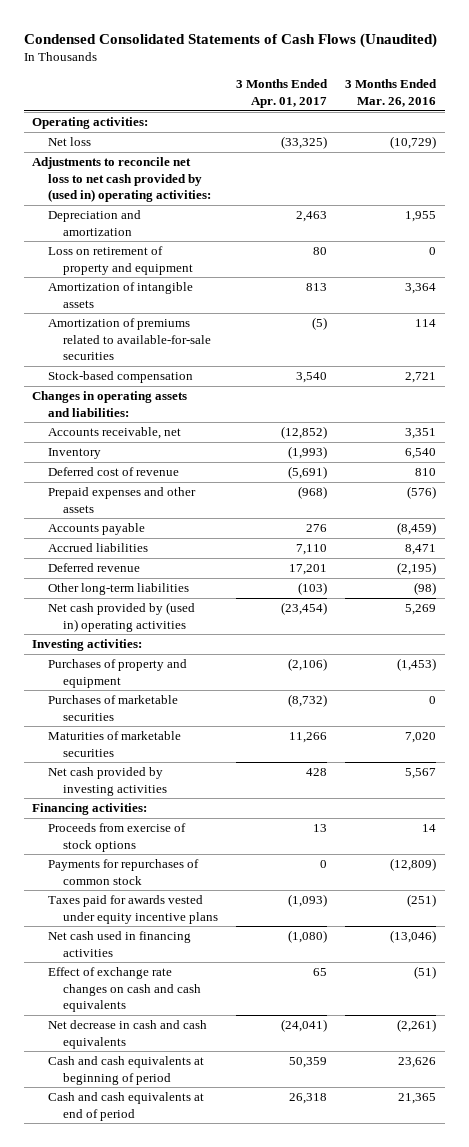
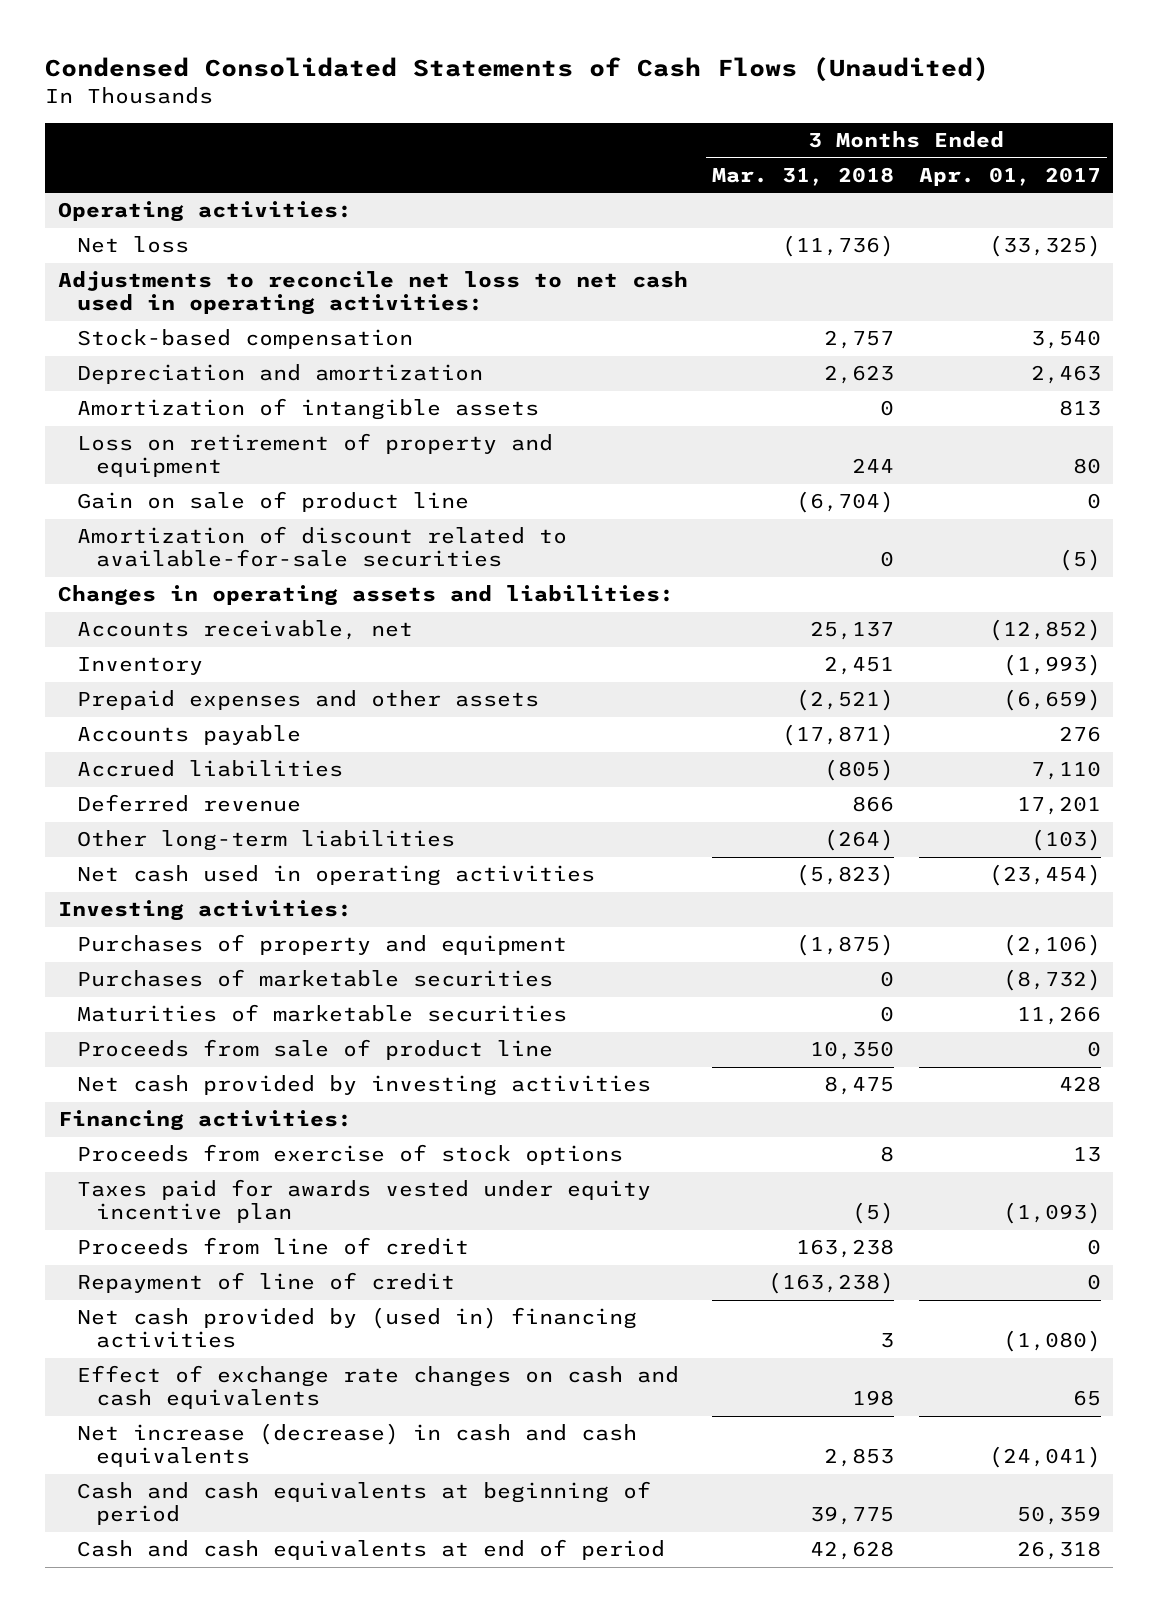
[345,79,438,107] 3 Months Ended Mar. 26, 2016 -> none
none -> [712,166,895,186] Mar. 31, 2018
[32,157,211,203] Adjustments to reconcile net loss to net cash provided by (used in) operating activities: -> [57,271,688,316] Adjustments to reconcile net loss to net cash used in operating activities:
[47,371,193,384] Stock-based compensation -> [76,329,413,350] Stock-based compensation
[47,246,194,275] Loss on retirement of property and equipment -> [76,433,553,478] Loss on retirement of property and equipment
none -> [76,491,469,513] Gain on sale of product line
[47,318,212,361] Amortization of premiums related to available-for-sale securities -> [76,526,567,568] Amortization of discount related to available-for-sale securities
[47,467,179,477] Deferred cost of revenue -> none
[298,486,328,500] (968) -> [1002,689,1101,712] (6,659)
[47,602,195,632] Net cash provided by (used in) operating activities -> [76,865,595,887] Net cash used in operating activities
none -> [76,1039,553,1061] Proceeds from sale of product line
[47,859,199,885] Payments for repurchases of common stock -> none
[47,895,219,924] Taxes paid for awards vested under equity incentive plans -> [76,1179,651,1224] Taxes paid for awards vested under equity incentive plan
none -> [76,1237,469,1256] Proceeds from line of credit
none -> [76,1272,455,1294] Repayment of line of credit
[47,931,191,957] Net cash used in financing activities -> [76,1307,637,1349] Net cash provided by (used in) financing activities
[47,1020,207,1049] Net decrease in cash and cash equivalents -> [76,1423,637,1468] Net increase (decrease) in cash and cash equivalents

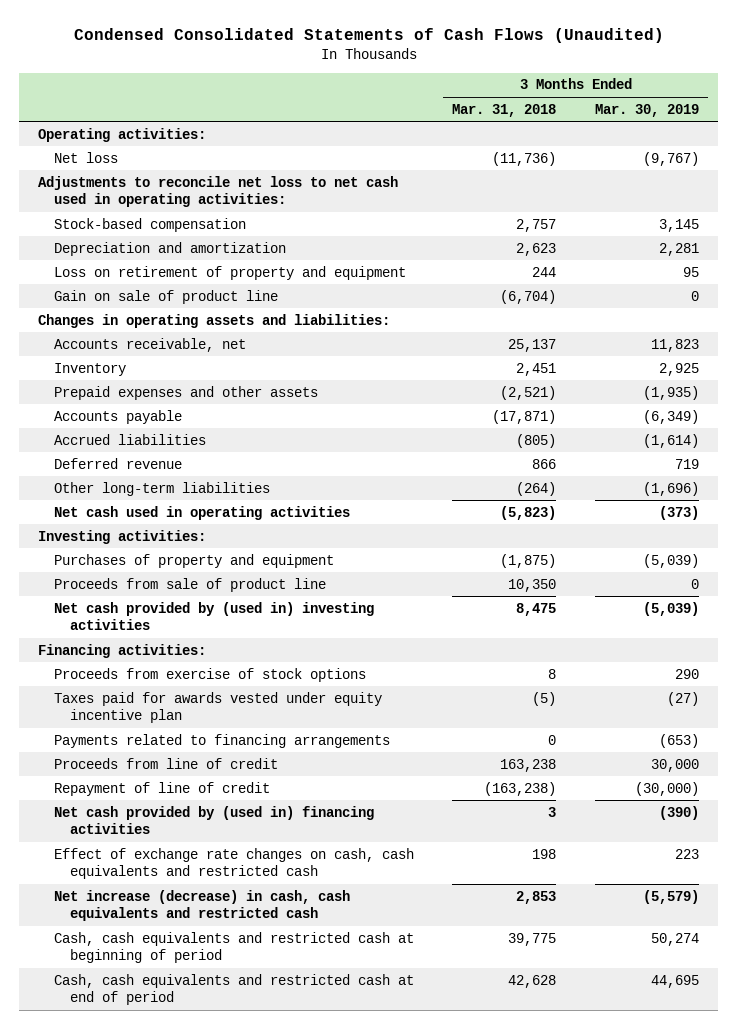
[918,166,1101,186] Apr. 01, 2017 -> none
none -> [594,103,699,117] Mar. 30, 2019
[76,398,539,421] Amortization of intangible assets -> none
[76,526,567,568] Amortization of discount related to available-for-sale securities -> none
[76,969,553,988] Purchases of marketable securities -> none
[76,1004,567,1023] Maturities of marketable securities -> none
[76,1075,651,1097] Net cash provided by investing activities -> [54,601,375,631] Net cash provided by (used in) investing activities
none -> [54,733,391,748] Payments related to financing arrangements
[76,1365,679,1410] Effect of exchange rate changes on cash and cash equivalents -> [54,847,415,880] Effect of exchange rate changes on cash, cash equivalents and restricted cash
[76,1423,637,1468] Net increase (decrease) in cash and cash equivalents -> [54,889,351,922] Net increase (decrease) in cash, cash equivalents and restricted cash
[76,1481,651,1526] Cash and cash equivalents at beginning of period -> [54,931,415,964] Cash, cash equivalents and restricted cash at beginning of period
[76,1539,665,1561] Cash and cash equivalents at end of period -> [54,973,415,1006] Cash, cash equivalents and restricted cash at end of period

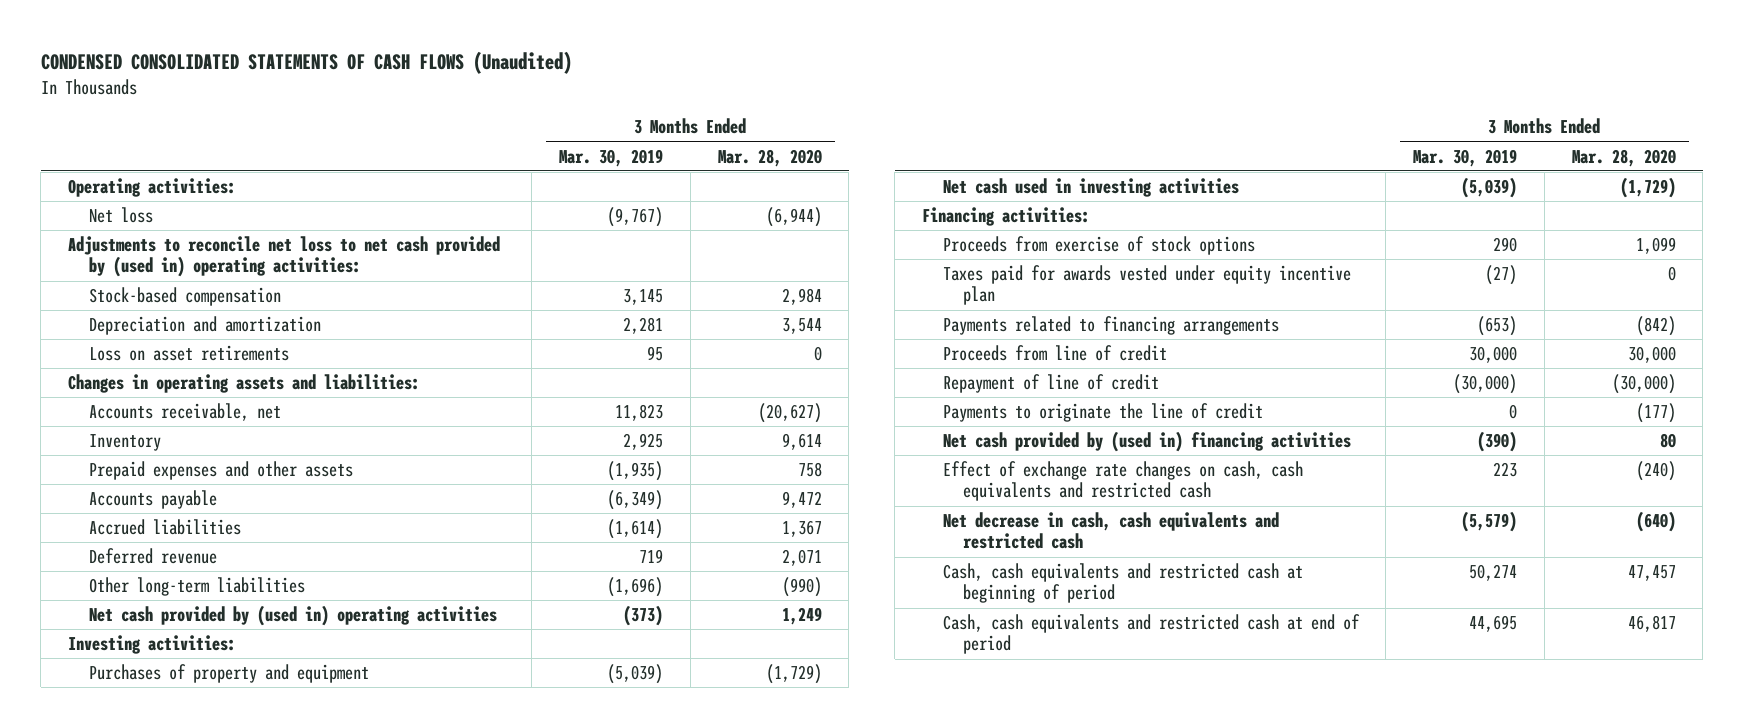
[73,28,664,44] Condensed Consolidated Statements of Cash Flows (Unaudited) -> [40,51,572,75] CONDENSED CONSOLIDATED STATEMENTS OF CASH FLOWS (Unaudited)
[452,103,557,117] Mar. 31, 2018 -> none
none -> [717,148,822,167] Mar. 28, 2020
[38,175,399,208] Adjustments to reconcile net loss to net cash used in operating activities: -> [67,236,500,278] Adjustments to reconcile net loss to net cash provided by (used in) operating activities:
[54,289,279,304] Gain on sale of product line -> none
[54,265,407,280] Loss on retirement of property and equipment -> [88,345,289,362] Loss on asset retirements
[54,505,351,520] Net cash used in operating activities -> [88,605,497,627] Net cash provided by (used in) operating activities
[54,577,327,592] Proceeds from sale of product line -> none
[54,601,375,631] Net cash provided by (used in) investing activities -> [942,178,1239,198] Net cash used in investing activities
none -> [942,403,1263,423] Payments to originate the line of credit
[54,889,351,922] Net increase (decrease) in cash, cash equivalents and restricted cash -> [942,512,1279,550] Net decrease in cash, cash equivalents and restricted cash

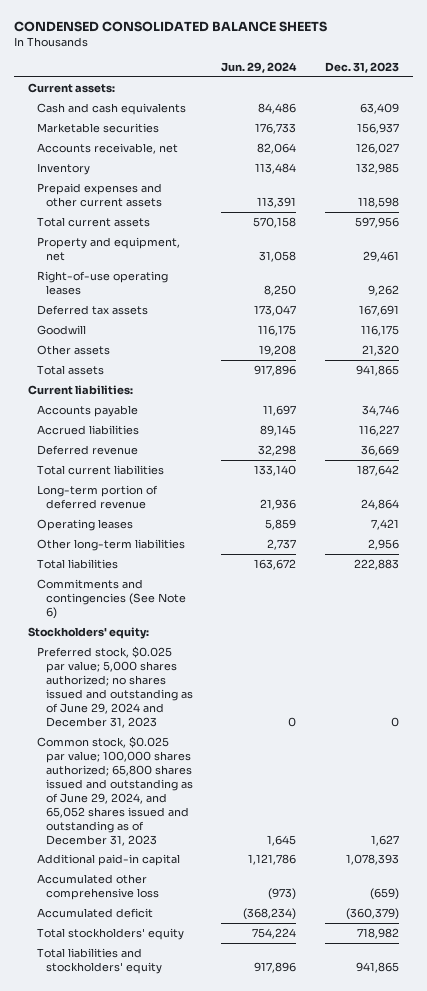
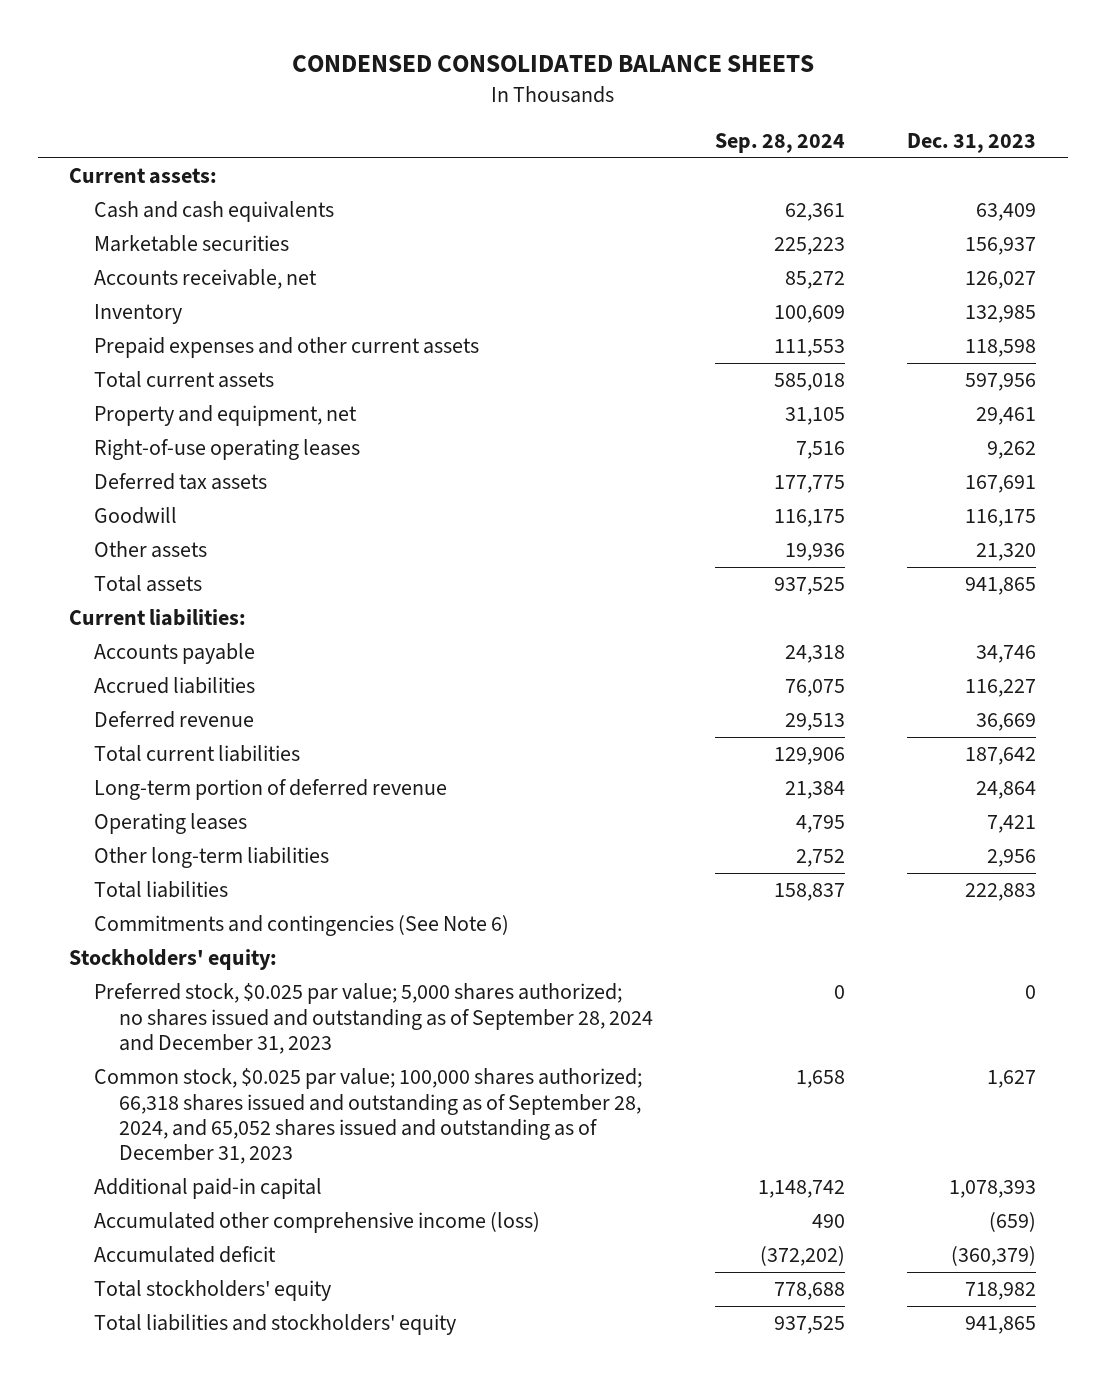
[221,61,298,73] Jun. 29, 2024 -> none
none -> [715,132,846,153] Sep. 28, 2024
[36,645,193,728] Preferred stock, $0.025 par value; 5,000 shares authorized; no shares issued and outstanding as of June 29, 2024 and December 31, 2023 -> [94,983,654,1055] Preferred stock, $0.025 par value; 5,000 shares authorized; no shares issued and outstanding as of September 28, 2024 and December 31, 2023
[36,735,193,846] Common stock, $0.025 par value; 100,000 shares authorized; 65,800 shares issued and outstanding as of June 29, 2024, and 65,052 shares issued and outstanding as of December 31, 2023 -> [94,1068,643,1165] Common stock, $0.025 par value; 100,000 shares authorized; 66,318 shares issued and outstanding as of September 28, 2024, and 65,052 shares issued and outstanding as of December 31, 2023
[36,873,159,900] Accumulated other comprehensive loss -> [94,1212,541,1234] Accumulated other comprehensive income (loss)

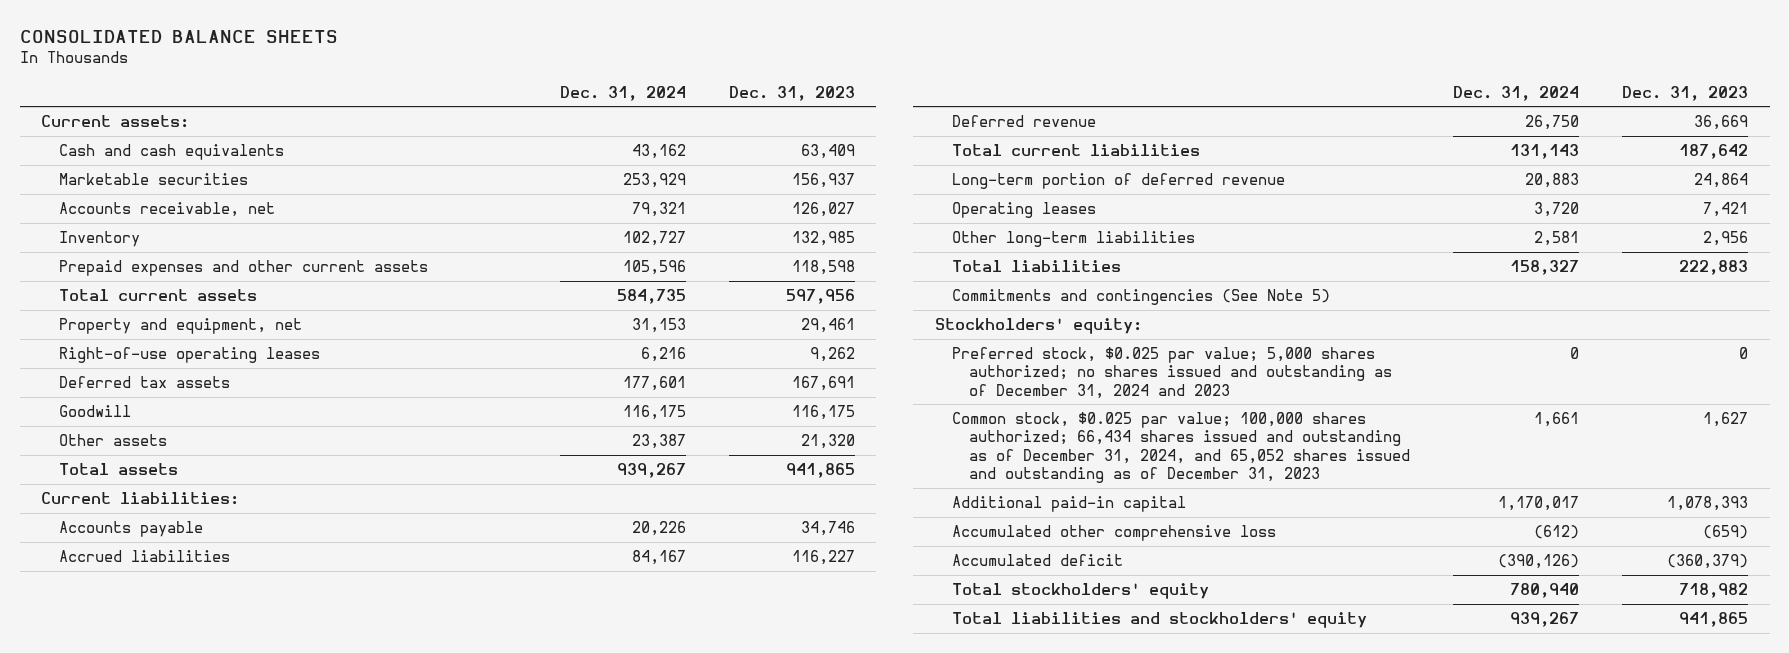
[291,54,814,72] CONDENSED CONSOLIDATED BALANCE SHEETS -> [19,29,338,43] CONSOLIDATED BALANCE SHEETS
[715,132,846,153] Sep. 28, 2024 -> none
none -> [559,85,686,101] Dec. 31, 2024
[94,915,510,937] Commitments and contingencies (See Note 6) -> [951,289,1330,306] Commitments and contingencies (See Note 5)
[94,983,654,1055] Preferred stock, $0.025 par value; 5,000 shares authorized; no shares issued and outstanding as of September 28, 2024 and December 31, 2023 -> [951,347,1393,399] Preferred stock, $0.025 par value; 5,000 shares authorized; no shares issued and outstanding as of December 31, 2024 and 2023
[94,1068,643,1165] Common stock, $0.025 par value; 100,000 shares authorized; 66,318 shares issued and outstanding as of September 28, 2024, and 65,052 shares issued and outstanding as of December 31, 2023 -> [951,412,1411,483] Common stock, $0.025 par value; 100,000 shares authorized; 66,434 shares issued and outstanding as of December 31, 2024, and 65,052 shares issued and outstanding as of December 31, 2023
[94,1212,541,1234] Accumulated other comprehensive income (loss) -> [951,525,1276,542] Accumulated other comprehensive loss

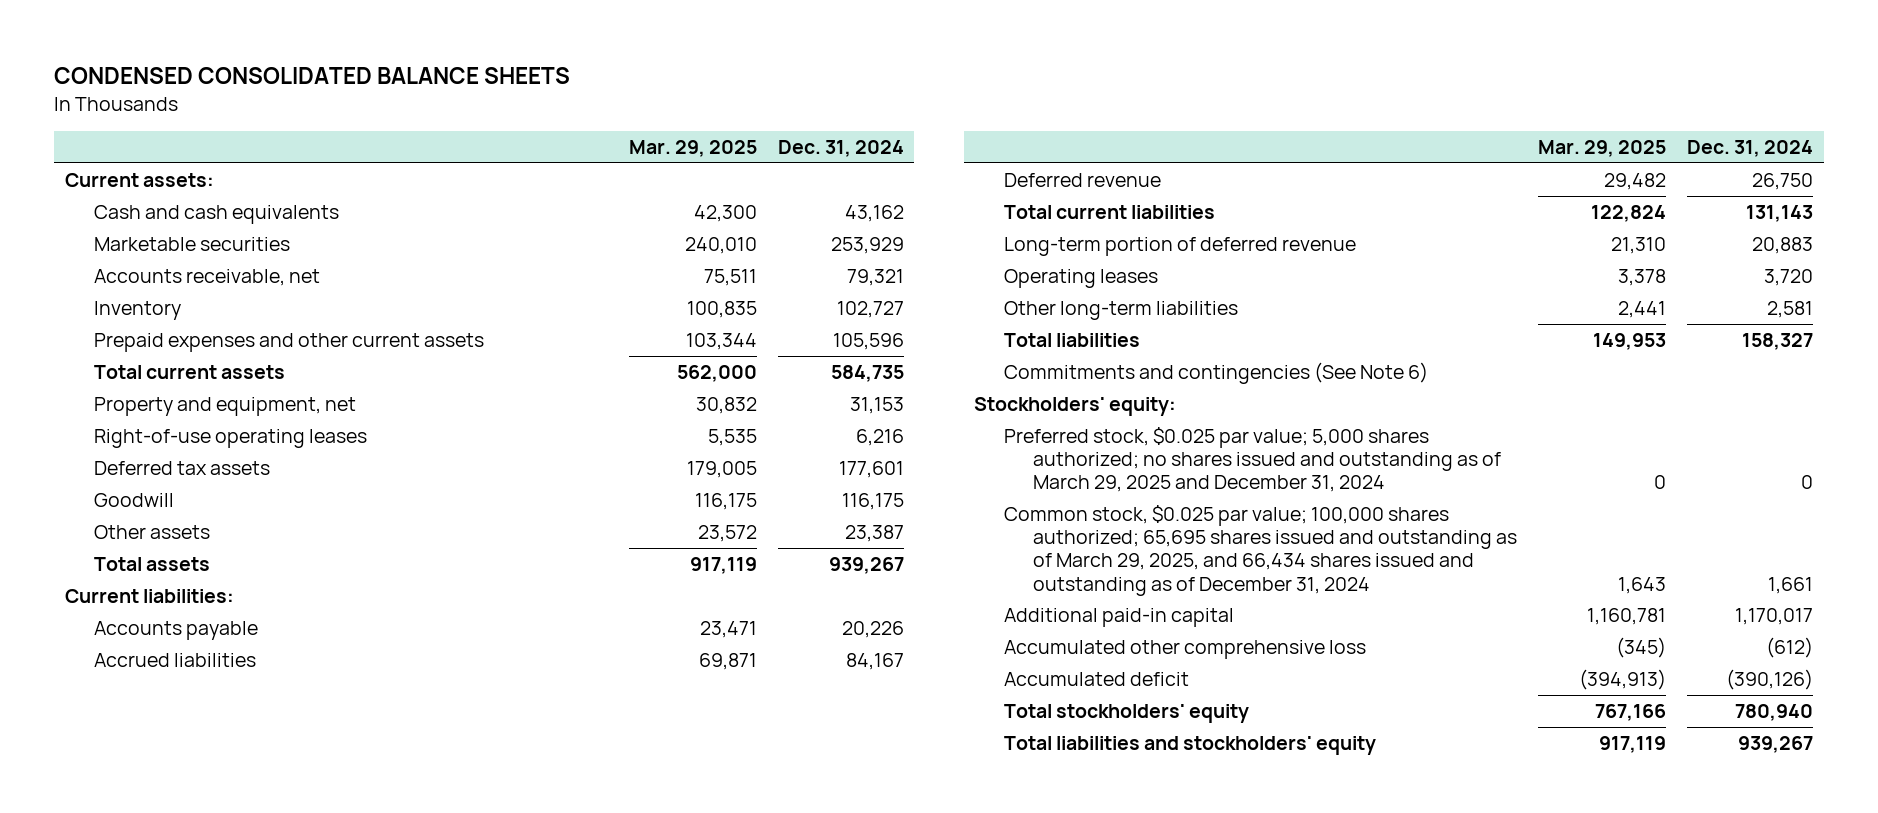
[19,29,338,43] CONSOLIDATED BALANCE SHEETS -> [53,67,570,85] CONDENSED CONSOLIDATED BALANCE SHEETS
[728,85,855,101] Dec. 31, 2023 -> none
none -> [628,139,757,157] Mar. 29, 2025
[951,289,1330,306] Commitments and contingencies (See Note 5) -> [1003,362,1428,385] Commitments and contingencies (See Note 6)
[951,347,1393,399] Preferred stock, $0.025 par value; 5,000 shares authorized; no shares issued and outstanding as of December 31, 2024 and 2023 -> [1003,427,1502,493] Preferred stock, $0.025 par value; 5,000 shares authorized; no shares issued and outstanding as of March 29, 2025 and December 31, 2024
[951,412,1411,483] Common stock, $0.025 par value; 100,000 shares authorized; 66,434 shares issued and outstanding as of December 31, 2024, and 65,052 shares issued and outstanding as of December 31, 2023 -> [1003,505,1518,596] Common stock, $0.025 par value; 100,000 shares authorized; 65,695 shares issued and outstanding as of March 29, 2025, and 66,434 shares issued and outstanding as of December 31, 2024

